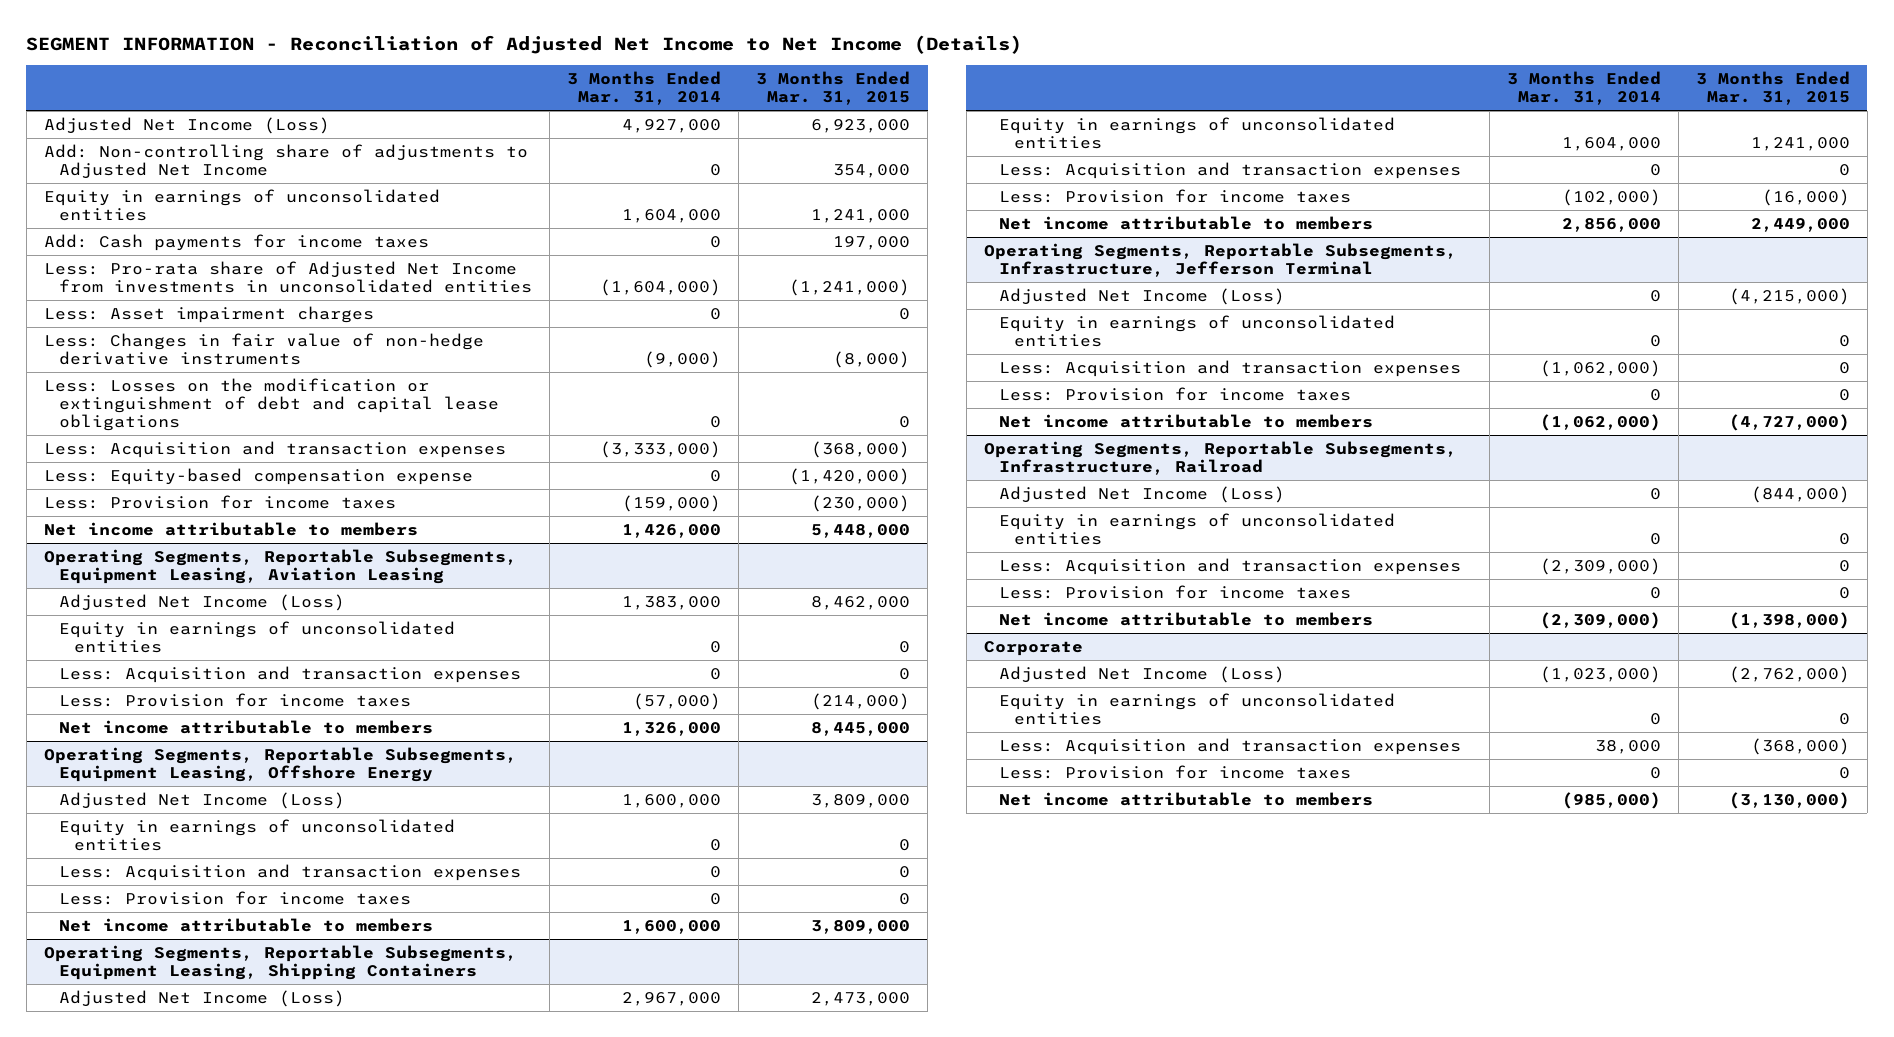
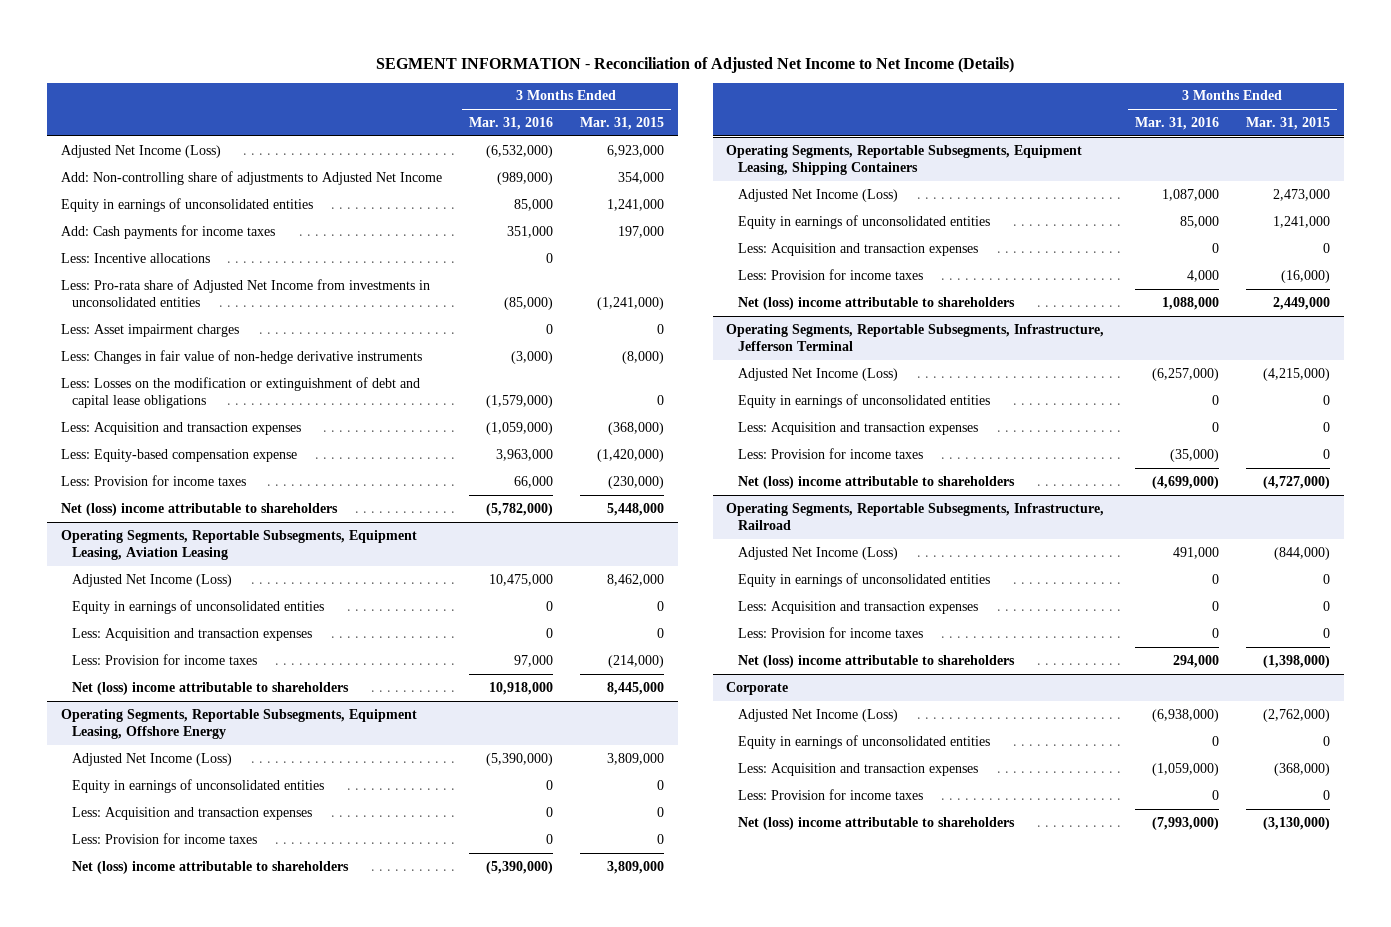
[566,71,721,106] 3 Months Ended Mar. 31, 2014 -> none
none -> [468,117,553,131] Mar. 31, 2016
none -> [60,252,210,263] Less: Incentive allocations
[43,521,418,536] Net income attributable to members -> [60,502,338,516] Net (loss) income attributable to shareholders
[58,719,433,734] Net income attributable to members -> [71,681,349,695] Net (loss) income attributable to shareholders
[58,917,433,932] Net income attributable to members -> [71,860,349,874] Net (loss) income attributable to shareholders
[998,215,1373,230] Net income attributable to members -> [737,296,1015,310] Net (loss) income attributable to shareholders
[998,413,1373,428] Net income attributable to members -> [737,475,1015,489] Net (loss) income attributable to shareholders
[998,611,1373,626] Net income attributable to members -> [737,654,1015,668] Net (loss) income attributable to shareholders
[998,791,1373,806] Net income attributable to members -> [737,816,1015,830] Net (loss) income attributable to shareholders

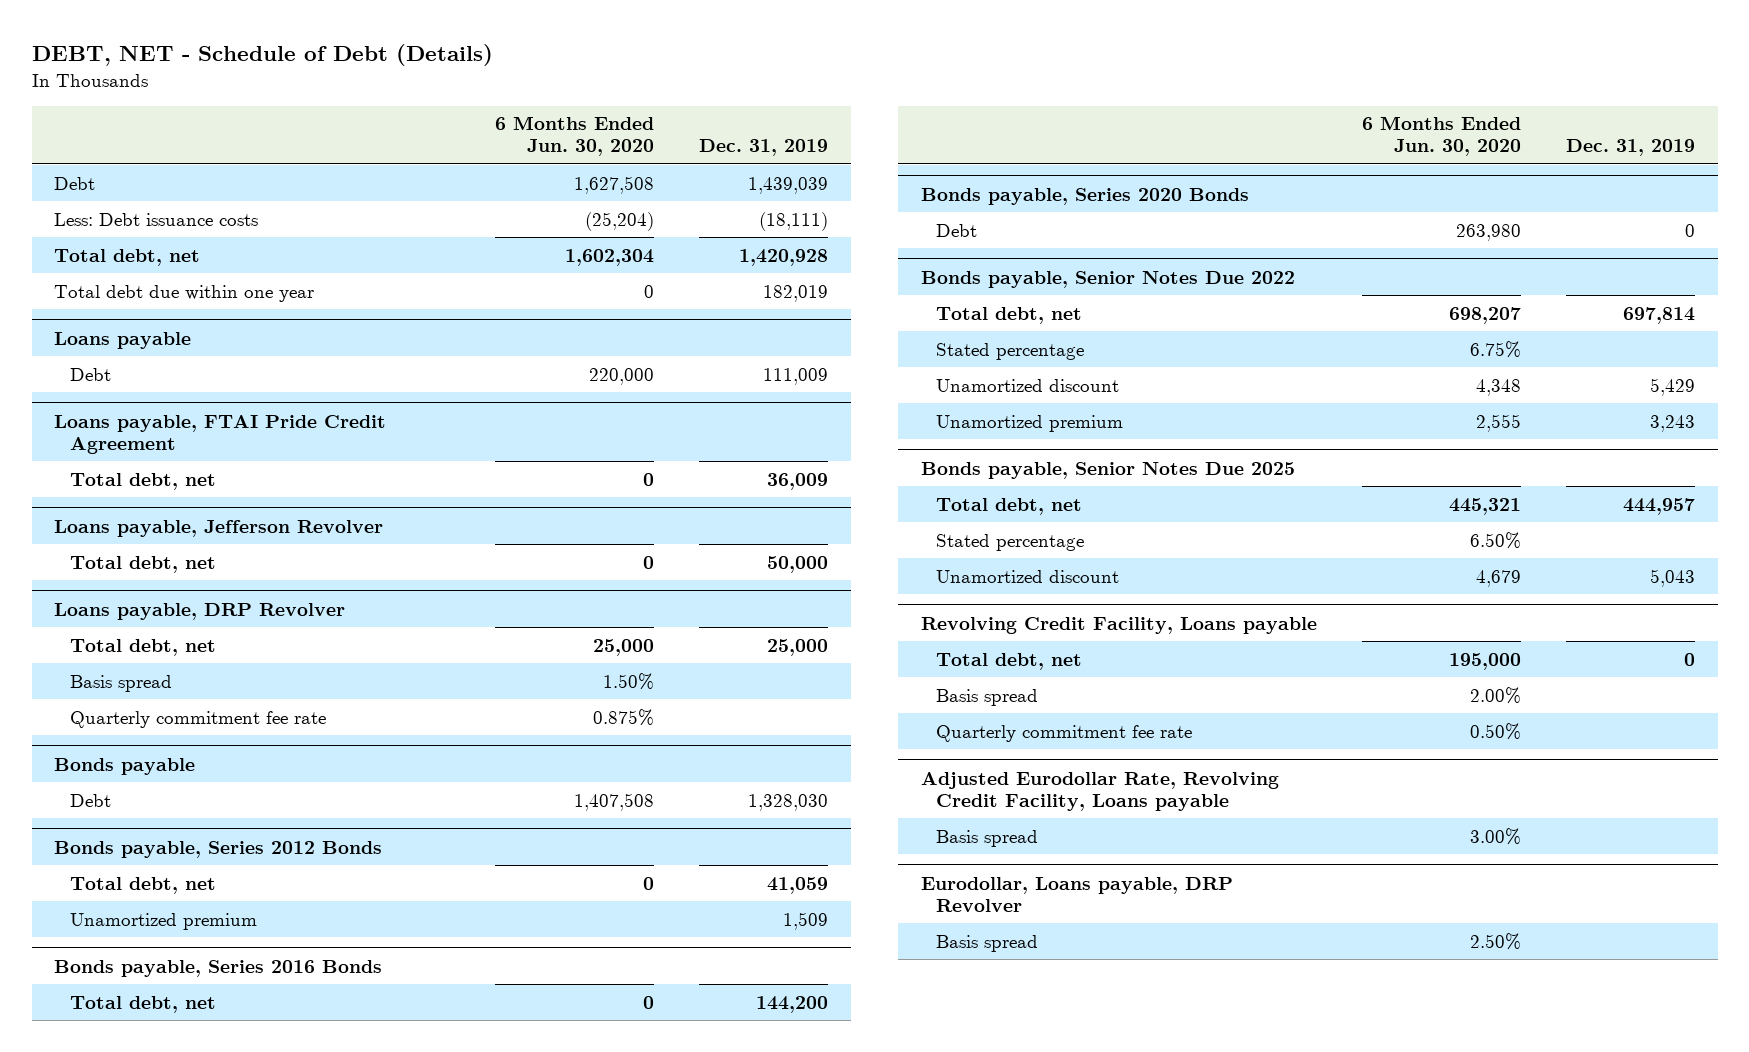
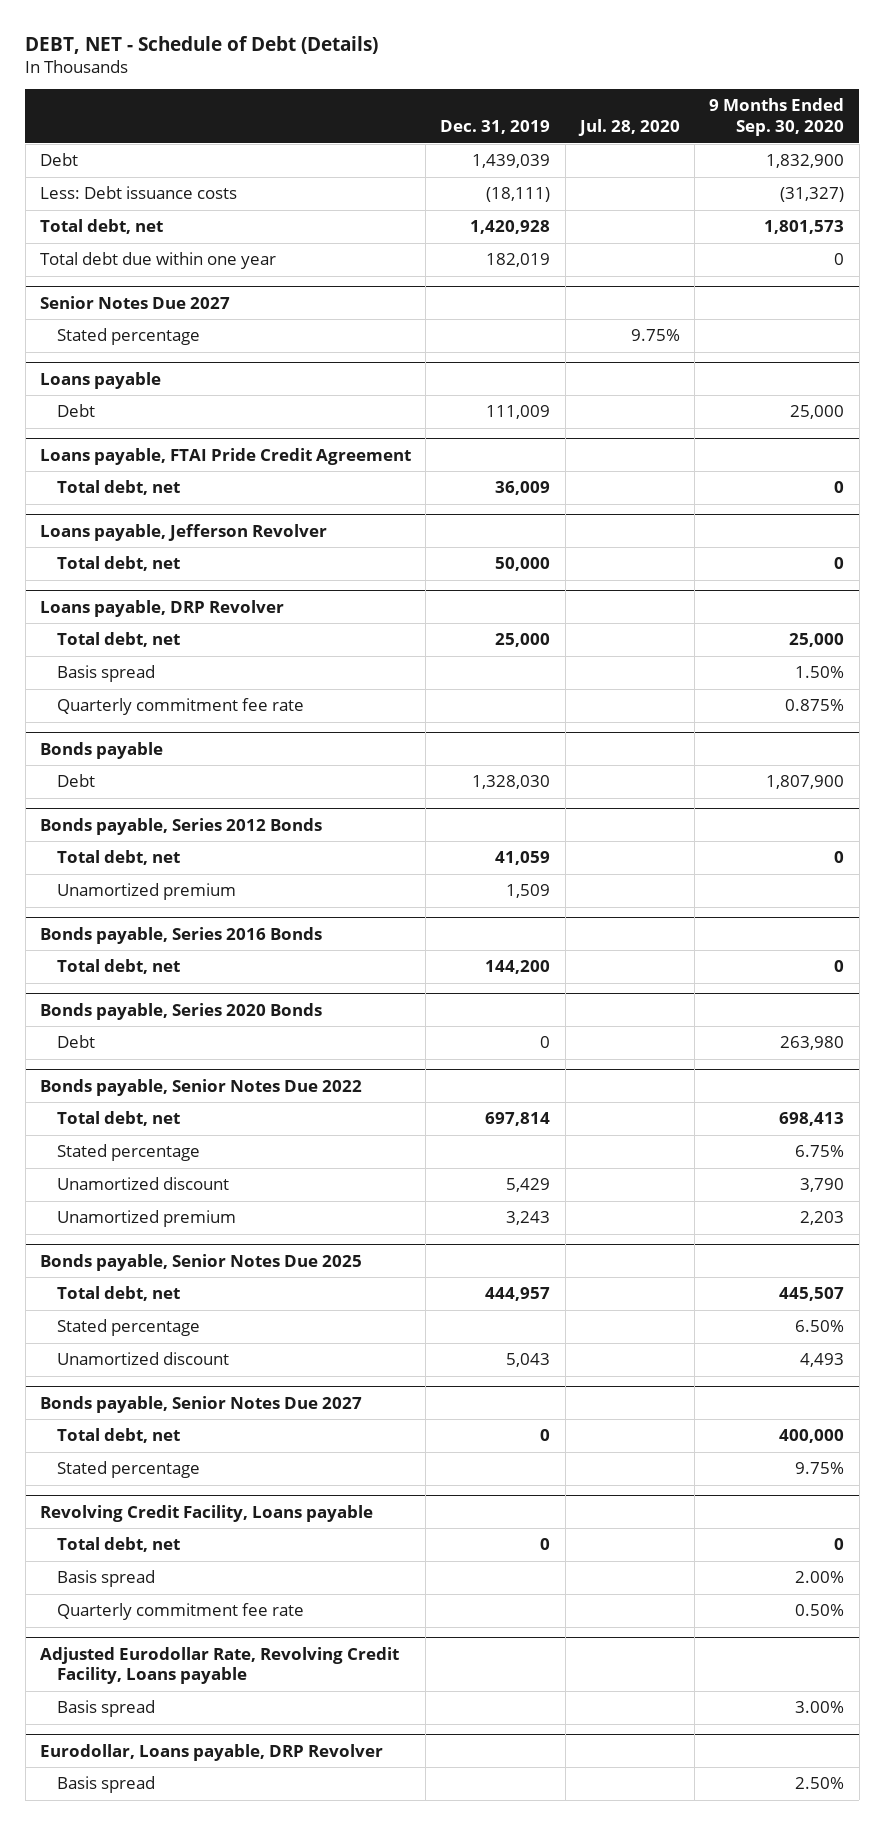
[495,116,655,157] 6 Months Ended Jun. 30, 2020 -> none
none -> [577,118,680,136] Jul. 28, 2020
none -> [709,98,845,136] 9 Months Ended Sep. 30, 2020
none -> [40,295,231,309] Senior Notes Due 2027
none -> [57,328,201,346] Stated percentage
none -> [40,1395,363,1413] Bonds payable, Senior Notes Due 2027
none -> [57,1428,181,1444] Total debt, net
none -> [57,1461,201,1479] Stated percentage

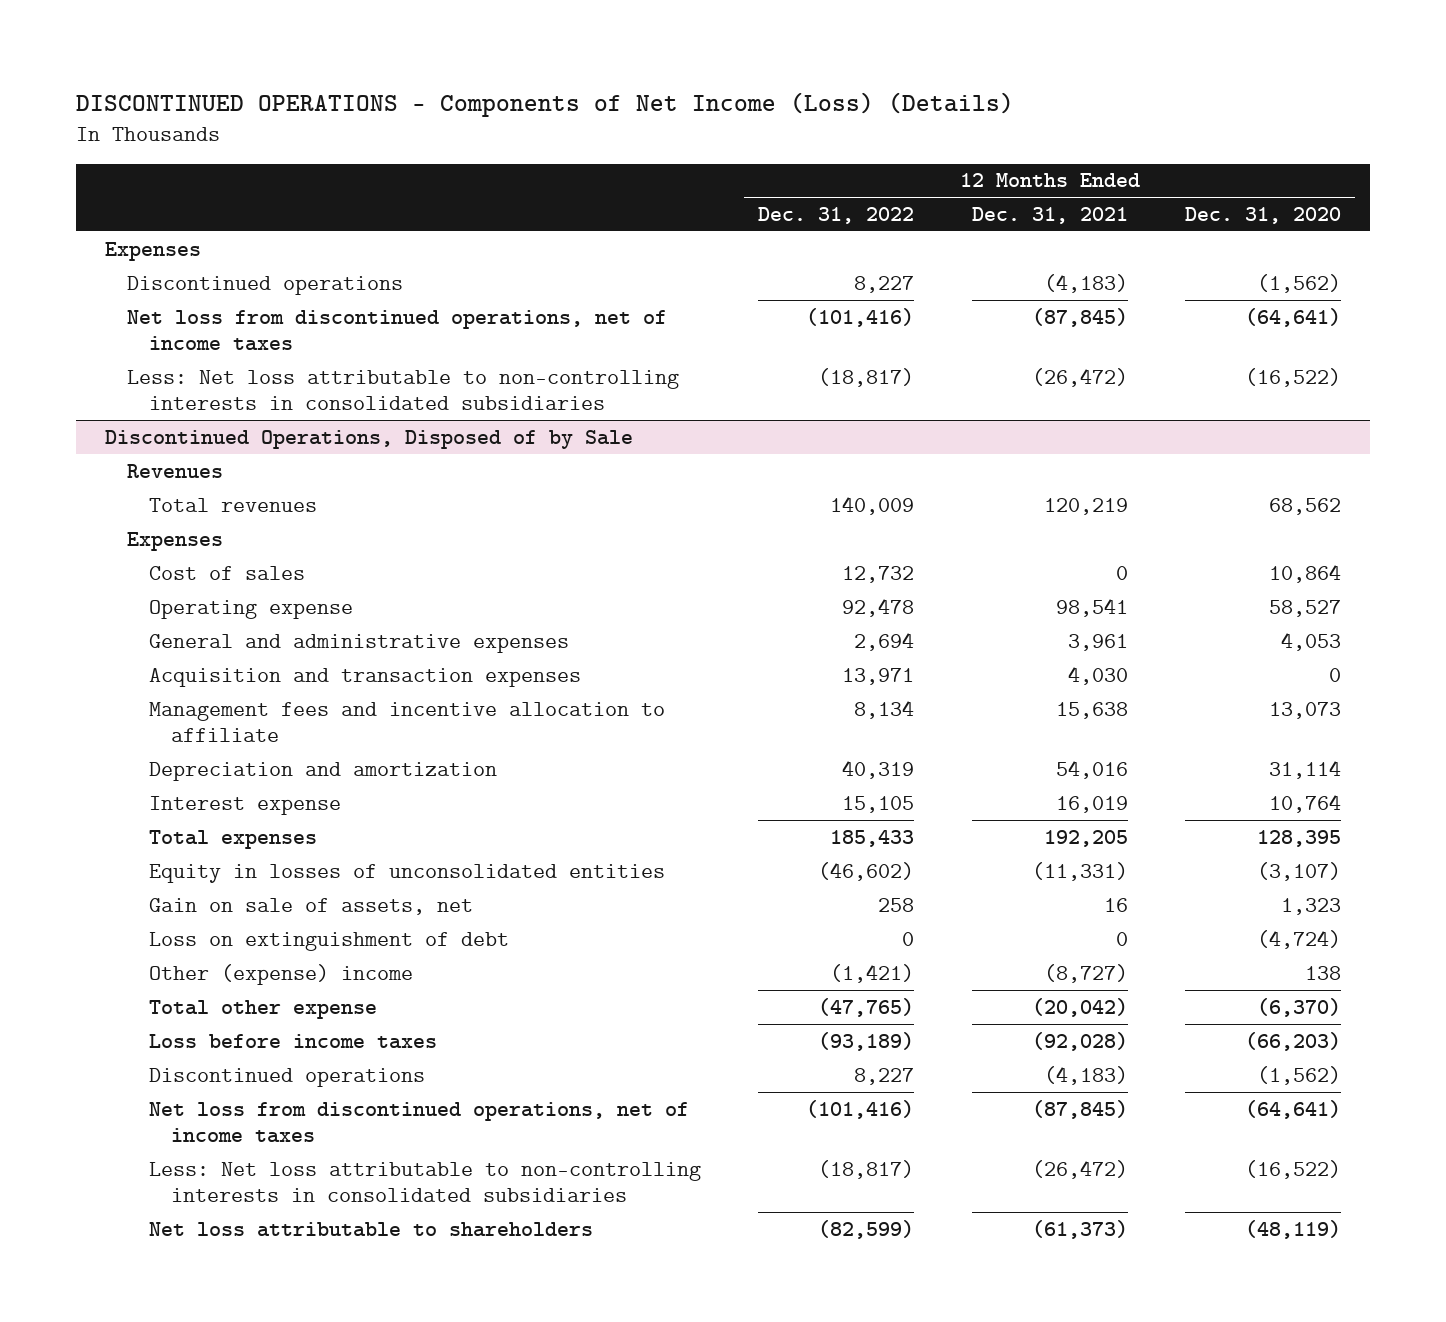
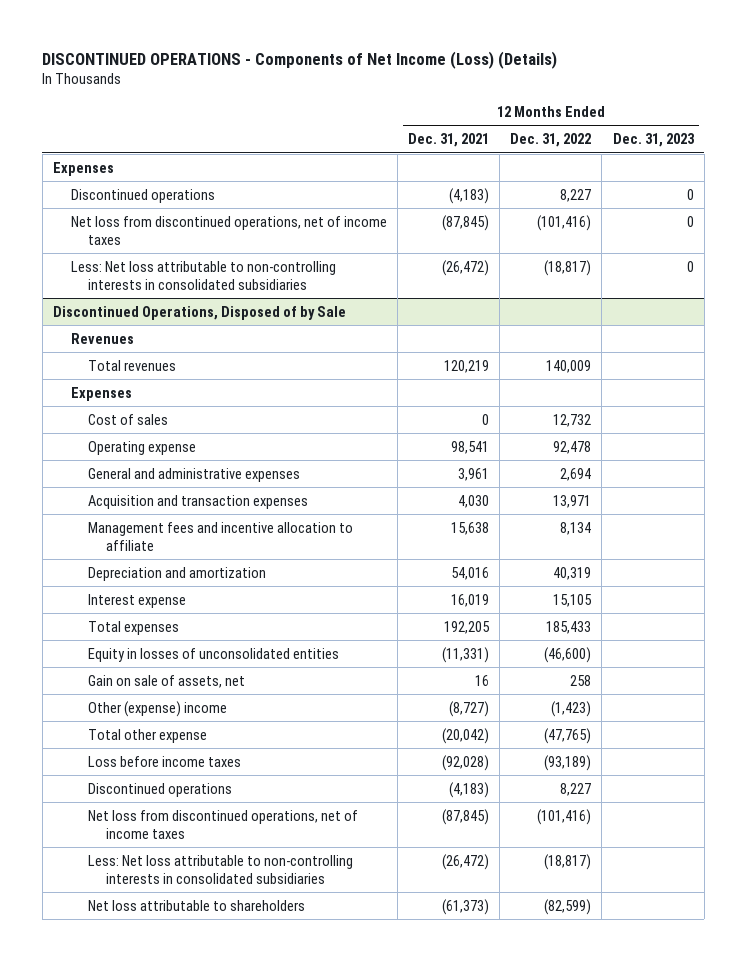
[1185,206,1342,224] Dec. 31, 2020 -> none
none -> [612,133,695,148] Dec. 31, 2023
[818,861,915,881] (46,602) -> [544,646,592,663] (46,600)
[148,931,509,951] Loss on extinguishment of debt -> none
[830,963,915,983] (1,421) -> [551,700,592,717] (1,423)

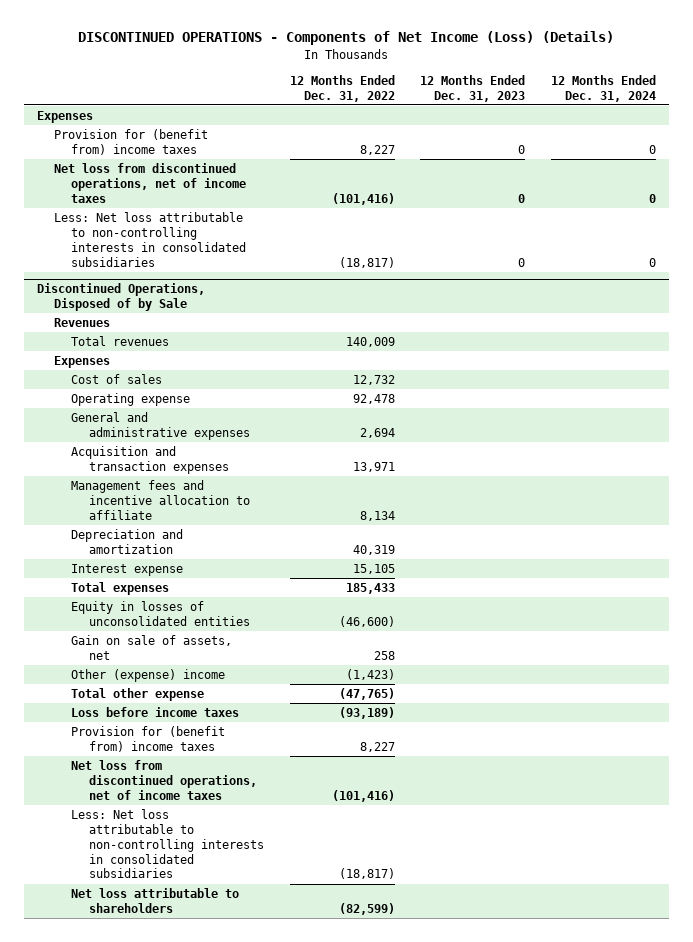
[407,133,489,148] Dec. 31, 2021 -> none
none -> [550,74,656,102] 12 Months Ended Dec. 31, 2024
[70,188,215,203] Discontinued operations -> [54,128,209,155] Provision for (benefit from) income taxes
[88,782,233,797] Discontinued operations -> [71,725,226,752] Provision for (benefit from) income taxes

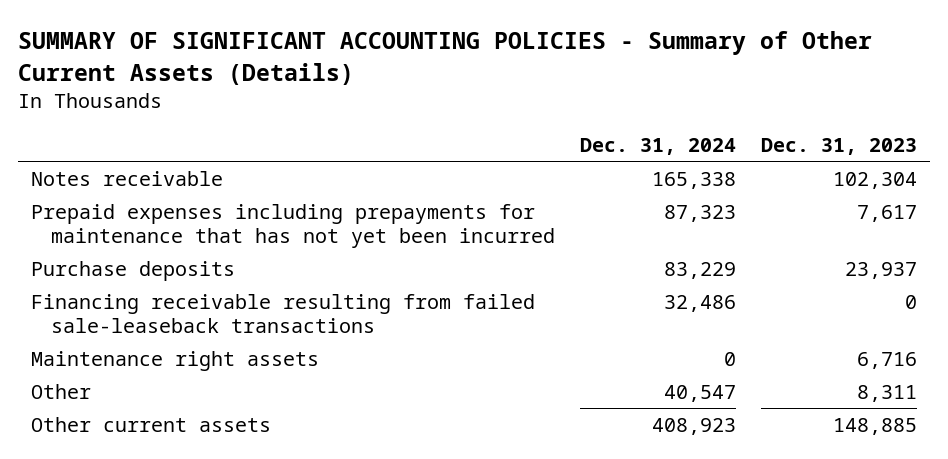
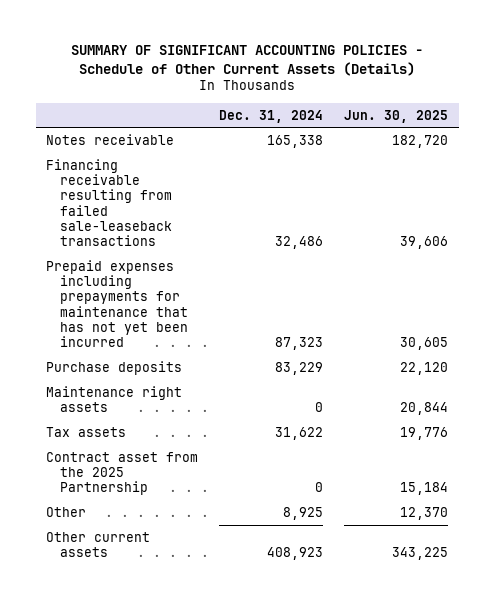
[18,31,873,85] SUMMARY OF SIGNIFICANT ACCOUNTING POLICIES - Summary of Other Current Assets (Details) -> [71,44,424,76] SUMMARY OF SIGNIFICANT ACCOUNTING POLICIES - Schedule of Other Current Assets (Details)
[760,137,917,155] Dec. 31, 2023 -> none
none -> [344,109,449,123] Jun. 30, 2025
[30,293,535,334] Financing receivable resulting from failed sale-leaseback transactions -> [46,158,173,246] Financing receivable resulting from failed sale-leaseback transactions
none -> [46,426,127,437] Tax assets
none -> [46,451,199,496] Contract asset from the 2025 Partnership
[663,384,736,402] 40,547 -> [283,506,324,520] 8,925

